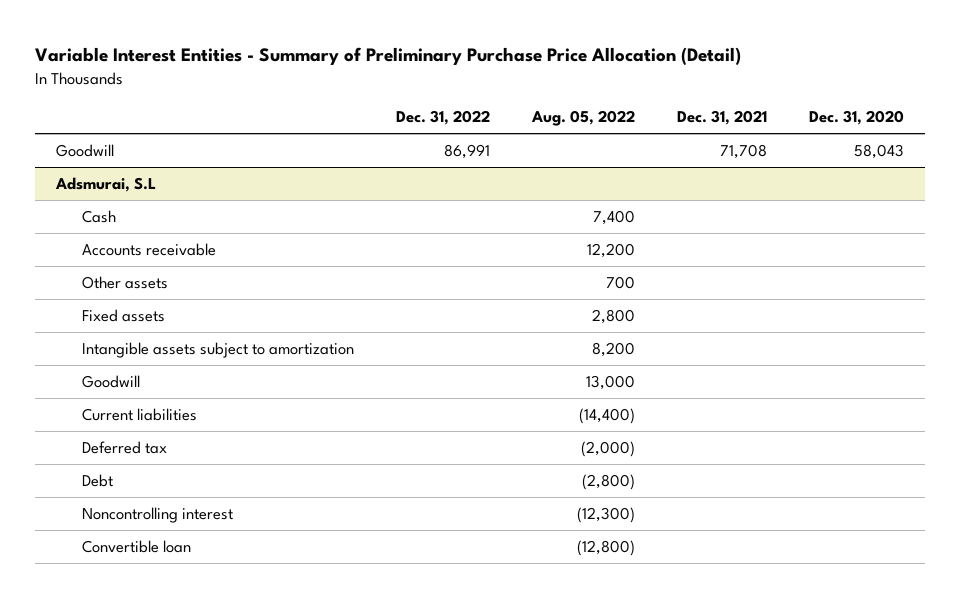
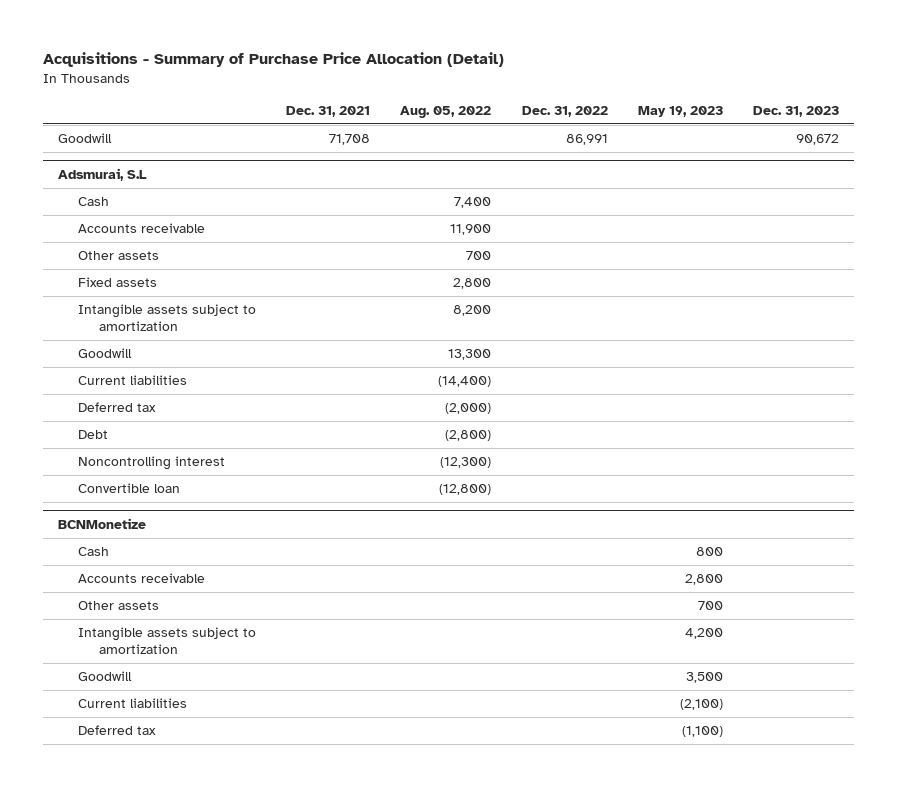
[35,47,742,66] Variable Interest Entities - Summary of Preliminary Purchase Price Allocation (Detail) -> [42,52,504,68] Acquisitions - Summary of Purchase Price Allocation (Detail)
[808,110,904,126] Dec. 31, 2020 -> none
none -> [637,105,723,117] May 19, 2023
none -> [752,105,839,117] Dec. 31, 2023
[586,243,635,259] 12,200 -> [450,224,492,236] 11,900
[585,375,635,391] 13,000 -> [448,349,492,361] 13,300
none -> [57,517,146,529] BCNMonetize
none -> [78,547,110,557] Cash
none -> [78,573,206,584] Accounts receivable
none -> [78,601,160,611] Other assets
none -> [78,627,257,655] Intangible assets subject to amortization
none -> [78,671,133,682] Goodwill
none -> [78,698,188,709] Current liabilities
none -> [78,725,157,736] Deferred tax

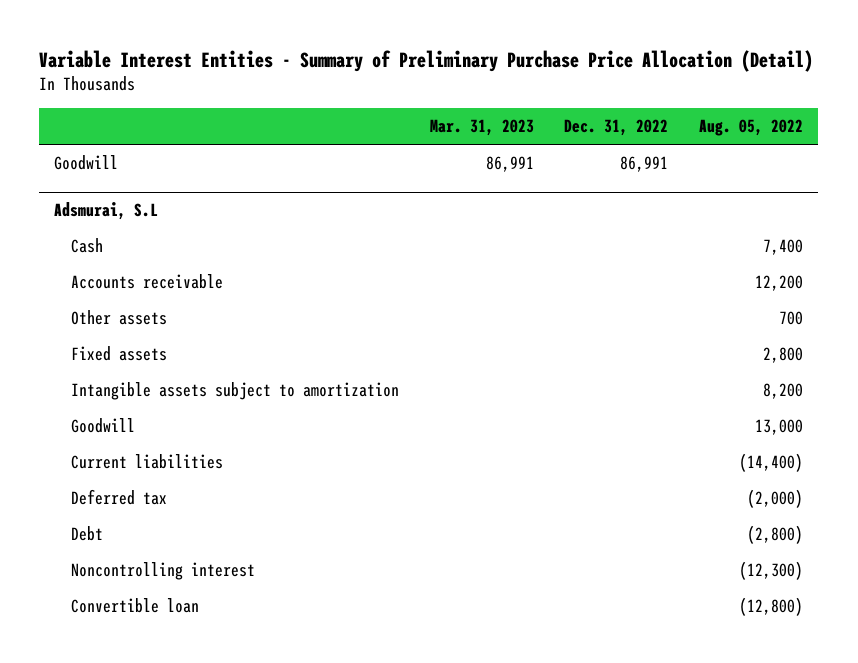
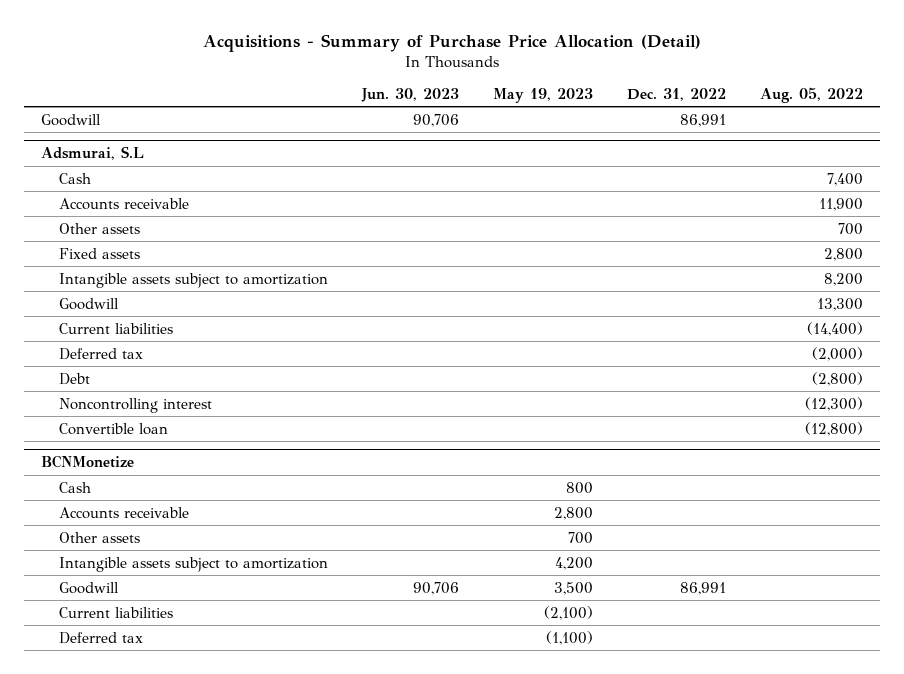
[39,49,814,72] Variable Interest Entities - Summary of Preliminary Purchase Price Allocation (Detail) -> [202,33,701,52] Acquisitions - Summary of Purchase Price Allocation (Detail)
[429,119,534,137] Mar. 31, 2023 -> none
none -> [361,88,460,103] Jun. 30, 2023
none -> [493,88,594,104] May 19, 2023
[755,275,804,292] 12,200 -> [819,197,864,211] 11,900
[755,419,804,436] 13,000 -> [817,297,864,311] 13,300
none -> [40,455,134,469] BCNMonetize
none -> [59,481,92,493] Cash
none -> [59,506,190,519] Accounts receivable
none -> [59,531,141,543] Other assets
none -> [59,556,329,572] Intangible assets subject to amortization
none -> [59,581,120,594] Goodwill
none -> [59,606,174,618] Current liabilities
none -> [59,631,144,644] Deferred tax

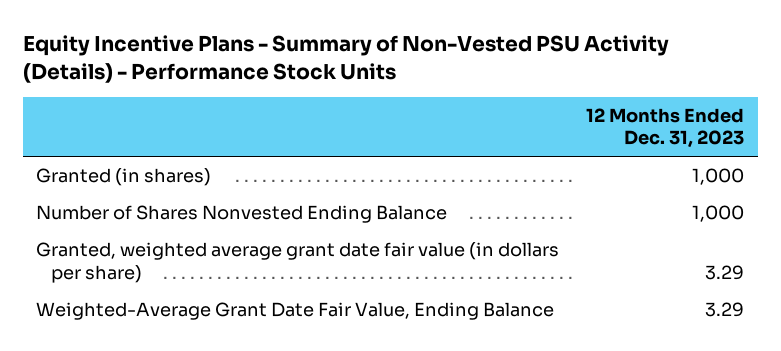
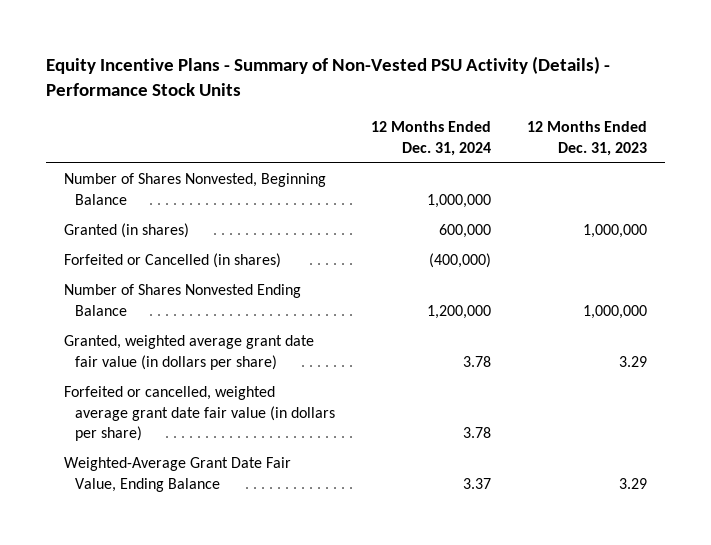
none -> [371,121,492,156] 12 Months Ended Dec. 31, 2024
none -> [63,173,326,205] Number of Shares Nonvested, Beginning Balance
[692,167,745,185] 1,000 -> [583,224,648,239] 1,000,000
none -> [63,253,281,269] Forfeited or Cancelled (in shares)
[692,204,745,222] 1,000 -> [583,304,648,319] 1,000,000
none -> [63,386,336,442] Forfeited or cancelled, weighted average grant date fair value (in dollars per share)

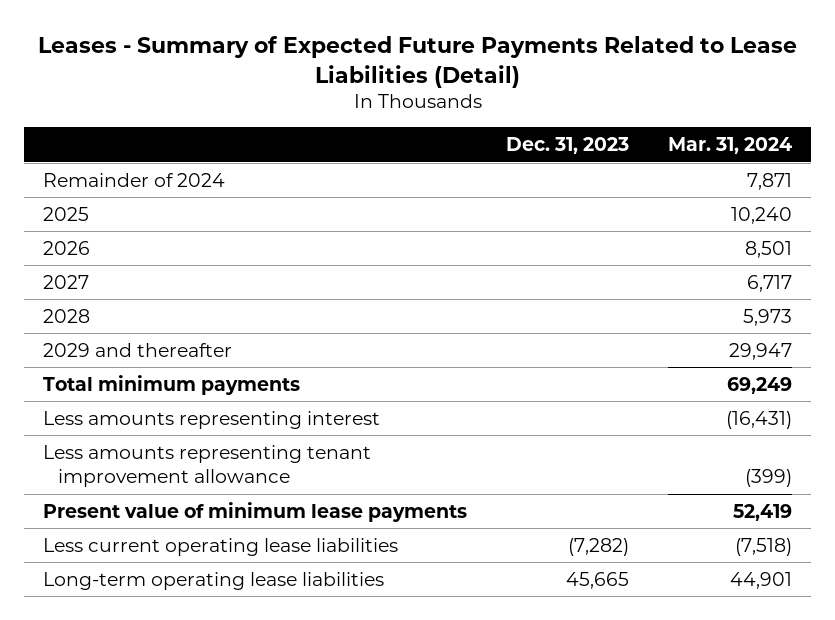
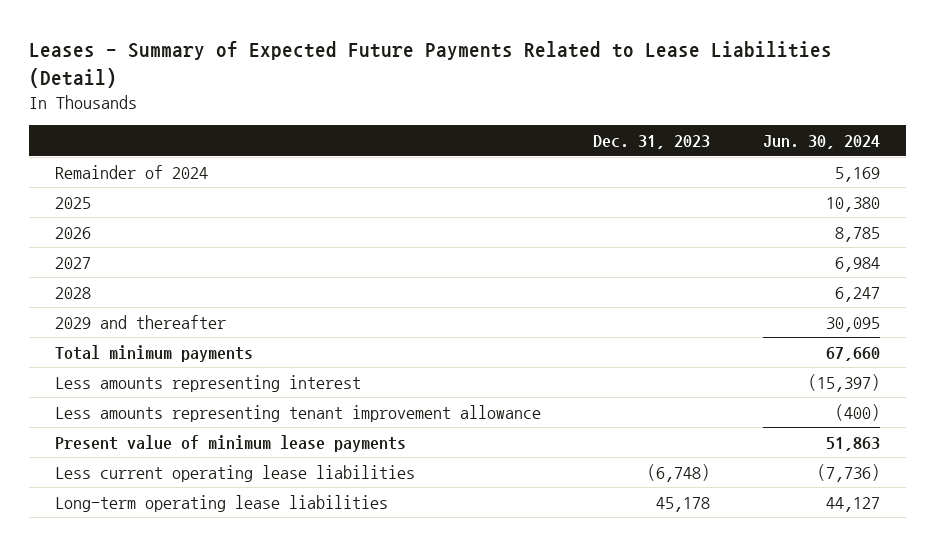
[667,137,792,155] Mar. 31, 2024 -> none
none -> [762,135,880,150] Jun. 30, 2024
[568,537,630,556] (7,282) -> [647,463,711,482] (6,748)
[566,571,630,589] 45,665 -> [656,496,711,512] 45,178

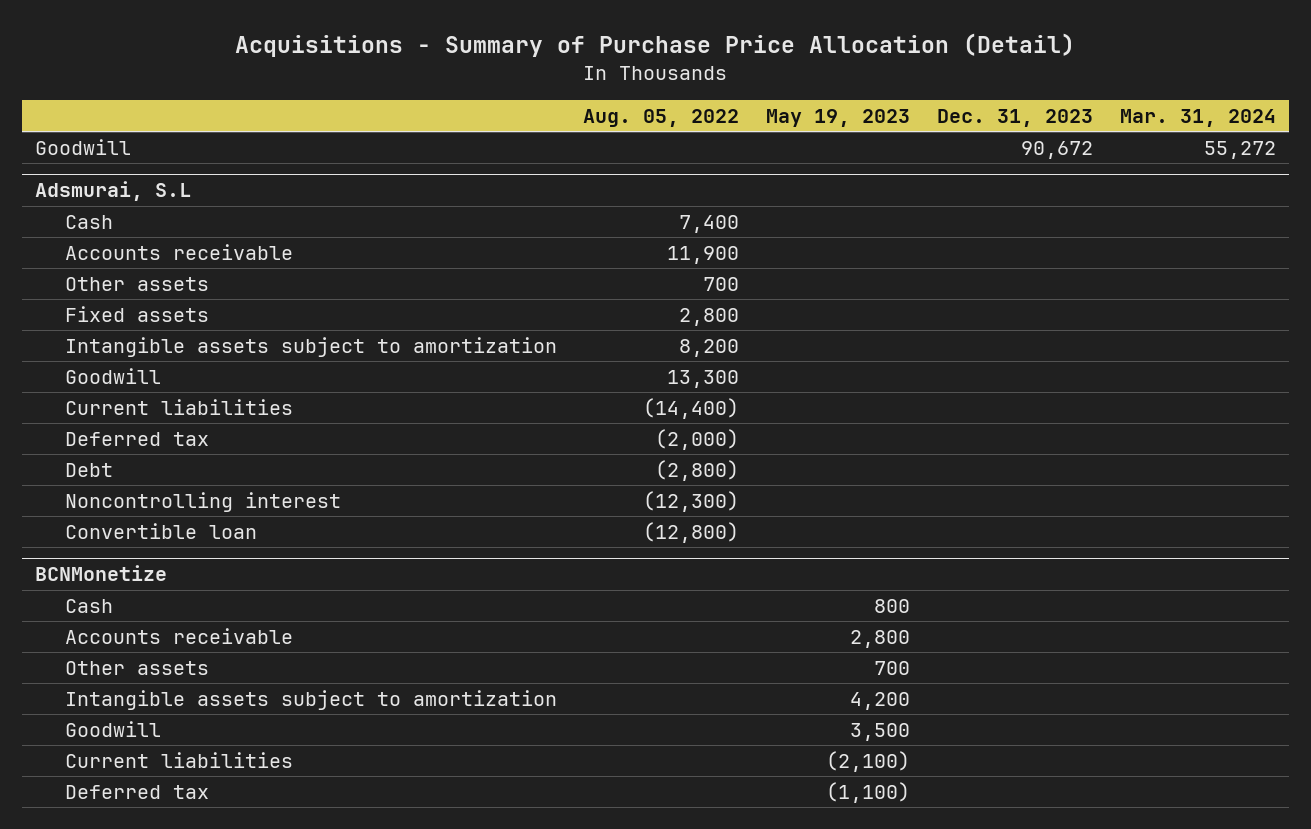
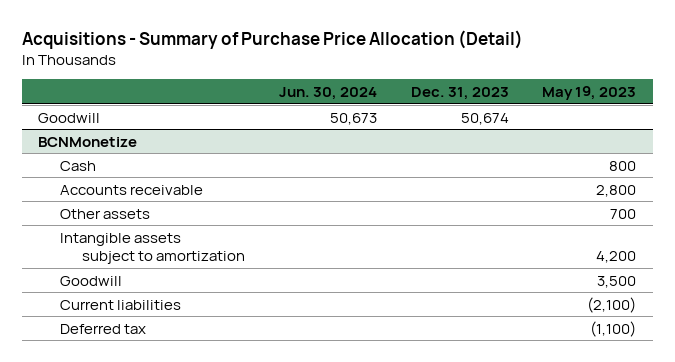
[583,109,740,128] Aug. 05, 2022 -> none
[1119,109,1276,128] Mar. 31, 2024 -> none
none -> [278,86,377,100] Jun. 30, 2024
[35,181,192,202] Adsmurai, S.L -> none
[64,214,113,229] Cash -> none
[64,243,293,260] Accounts receivable -> none
[64,276,209,291] Other assets -> none
[64,305,209,322] Fixed assets -> none
[64,336,557,357] Intangible assets subject to amortization -> none
[64,367,161,384] Goodwill -> none
[64,398,293,415] Current liabilities -> none
[64,431,209,446] Deferred tax -> none
[64,462,113,477] Debt -> none
[64,491,341,512] Noncontrolling interest -> none
[64,522,257,539] Convertible loan -> none
[1020,140,1093,159] 90,672 -> [460,112,509,125] 50,674

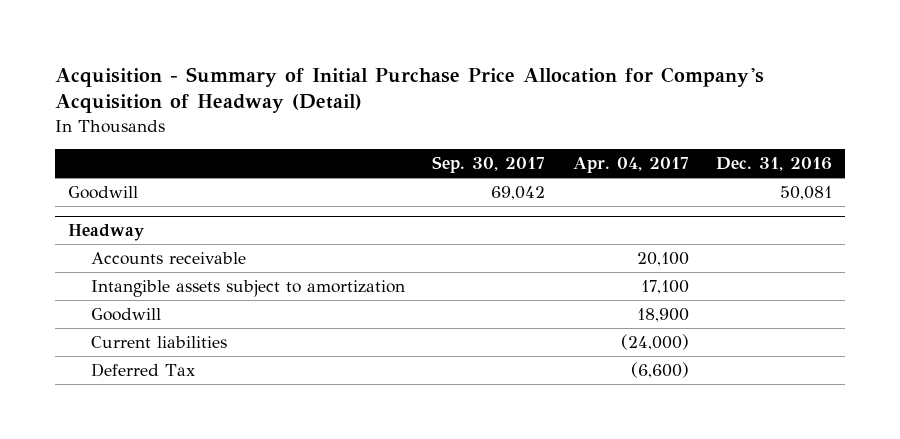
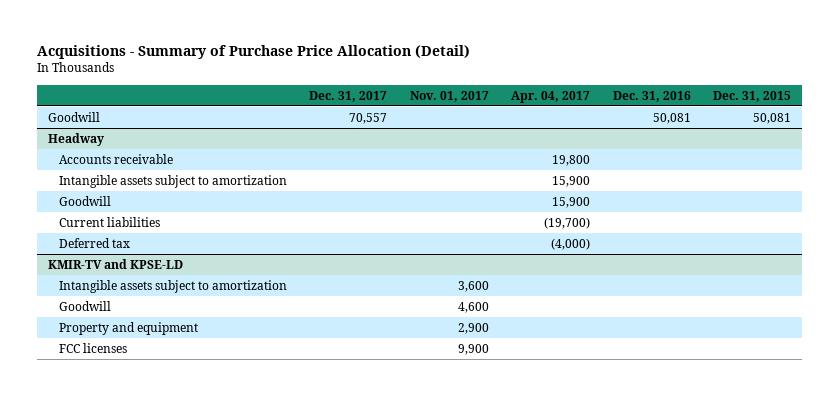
[54,66,764,114] Acquisition - Summary of Initial Purchase Price Allocation for Company's Acquisition of Headway (Detail) -> [36,44,470,59] Acquisitions - Summary of Purchase Price Allocation (Detail)
[432,156,546,174] Sep. 30, 2017 -> none
none -> [309,90,388,102] Dec. 31, 2017
none -> [409,90,489,102] Nov. 01, 2017
none -> [713,90,792,102] Dec. 31, 2015
[636,252,689,267] 20,100 -> [552,154,591,166] 19,800
[640,280,689,295] 17,100 -> [552,175,591,187] 15,900
[636,308,689,323] 18,900 -> [552,196,591,208] 15,900
[620,334,689,351] (24,000) -> [544,216,591,229] (19,700)
[91,363,196,378] Deferred Tax -> [58,237,130,248] Deferred tax
[630,362,689,379] (6,600) -> [551,237,591,250] (4,000)
none -> [48,258,184,269] KMIR-TV and KPSE-LD
none -> [58,279,287,293] Intangible assets subject to amortization
none -> [58,300,111,311] Goodwill
none -> [58,321,198,335] Property and equipment
none -> [58,342,127,353] FCC licenses

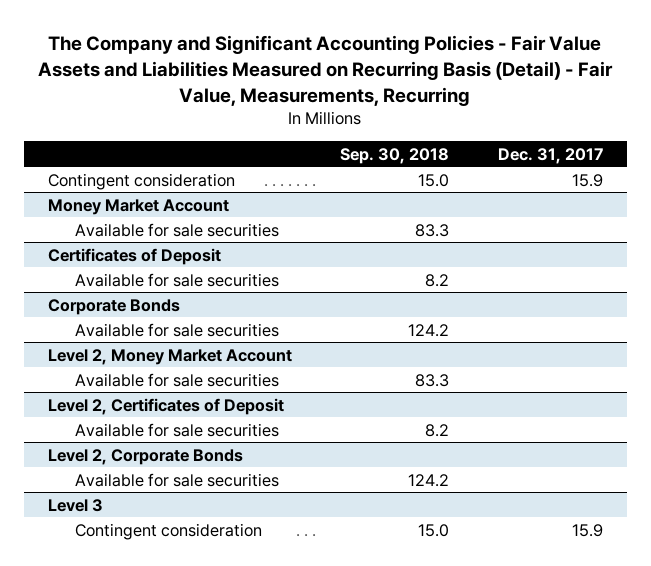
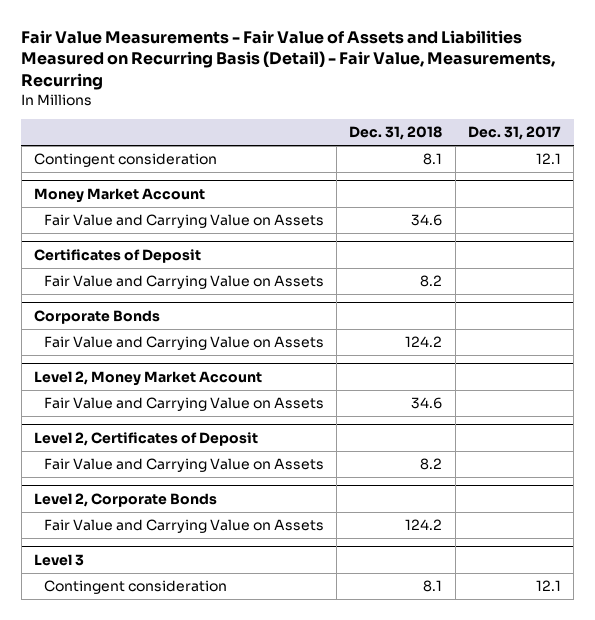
[38,34,614,106] The Company and Significant Accounting Policies - Fair Value Assets and Liabilities Measured on Recurring Basis (Detail) - Fair Value, Measurements, Recurring -> [21,29,556,91] Fair Value Measurements - Fair Value of Assets and Liabilities Measured on Recurring Basis (Detail) - Fair Value, Measurements, Recurring
[340,147,450,164] Sep. 30, 2018 -> none
none -> [349,126,443,141] Dec. 31, 2018
[571,173,603,187] 15.9 -> [535,153,561,165] 12.1
[74,222,279,237] Available for sale securities -> none
none -> [43,214,324,229] Fair Value and Carrying Value on Assets
[74,272,279,287] Available for sale securities -> none
none -> [43,275,324,290] Fair Value and Carrying Value on Assets
[74,322,279,337] Available for sale securities -> none
none -> [43,336,324,351] Fair Value and Carrying Value on Assets
[74,372,279,387] Available for sale securities -> none
none -> [43,397,324,412] Fair Value and Carrying Value on Assets
[74,422,279,437] Available for sale securities -> none
none -> [43,458,324,473] Fair Value and Carrying Value on Assets
[74,472,279,487] Available for sale securities -> none
none -> [43,519,324,534] Fair Value and Carrying Value on Assets
[571,523,603,537] 15.9 -> [535,580,561,592] 12.1

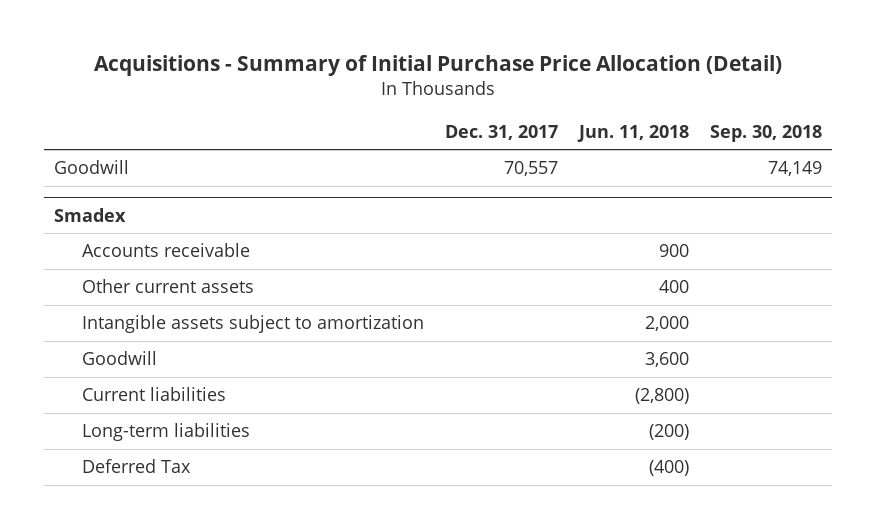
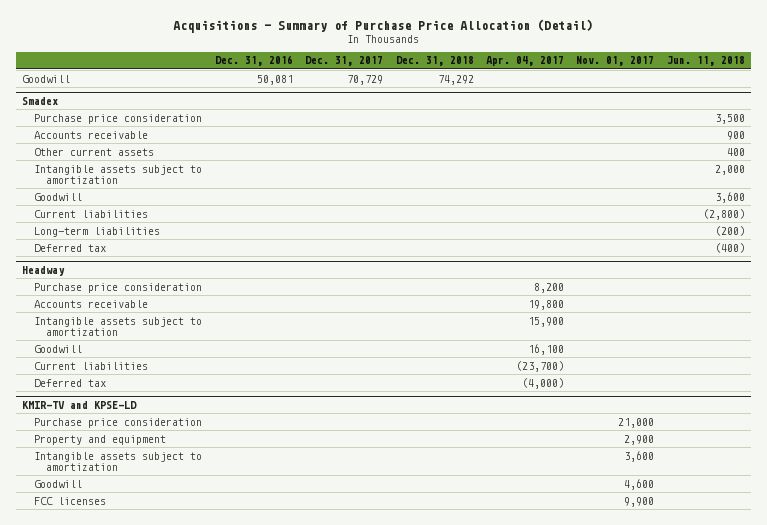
[94,55,783,77] Acquisitions - Summary of Initial Purchase Price Allocation (Detail) -> [173,19,594,34] Acquisitions - Summary of Purchase Price Allocation (Detail)
[710,124,823,142] Sep. 30, 2018 -> none
none -> [214,55,293,67] Dec. 31, 2016
none -> [395,56,474,67] Dec. 31, 2018
none -> [485,56,564,67] Apr. 04, 2017
none -> [576,56,655,67] Nov. 01, 2017
[504,161,559,177] 70,557 -> [347,74,384,85] 70,729
none -> [34,113,203,124] Purchase price consideration
[82,459,192,474] Deferred Tax -> [34,243,107,252] Deferred tax
none -> [21,266,65,277] Headway
none -> [34,282,203,293] Purchase price consideration
none -> [34,299,149,308] Accounts receivable
none -> [34,316,203,336] Intangible assets subject to amortization
none -> [34,344,83,353] Goodwill
none -> [34,361,149,370] Current liabilities
none -> [34,378,107,387] Deferred tax
none -> [21,401,137,410] KMIR-TV and KPSE-LD
none -> [34,417,203,428] Purchase price consideration
none -> [34,434,167,445] Property and equipment
none -> [34,451,203,471] Intangible assets subject to amortization
none -> [34,479,83,488] Goodwill
none -> [34,496,107,505] FCC licenses

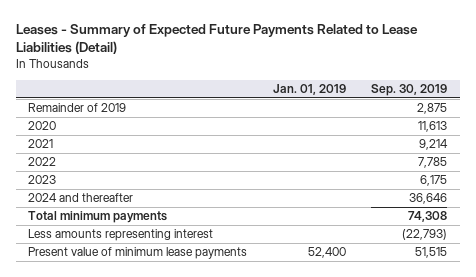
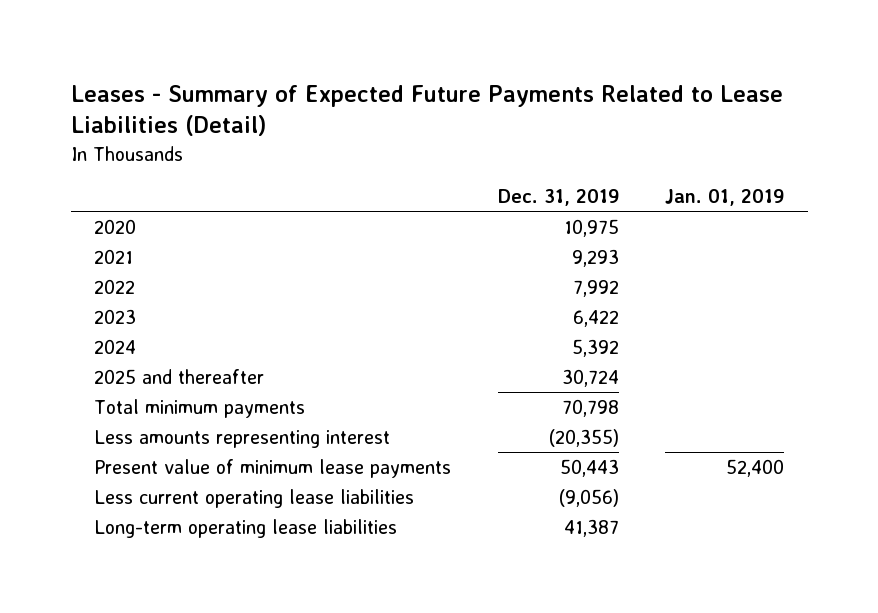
[371,84,448,97] Sep. 30, 2019 -> none
none -> [497,188,619,206] Dec. 31, 2019
[28,103,127,113] Remainder of 2019 -> none
none -> [93,338,136,354] 2024
[28,193,134,203] 2024 and thereafter -> [93,368,264,384] 2025 and thereafter
none -> [93,488,414,508] Less current operating lease liabilities
none -> [93,518,397,538] Long-term operating lease liabilities

